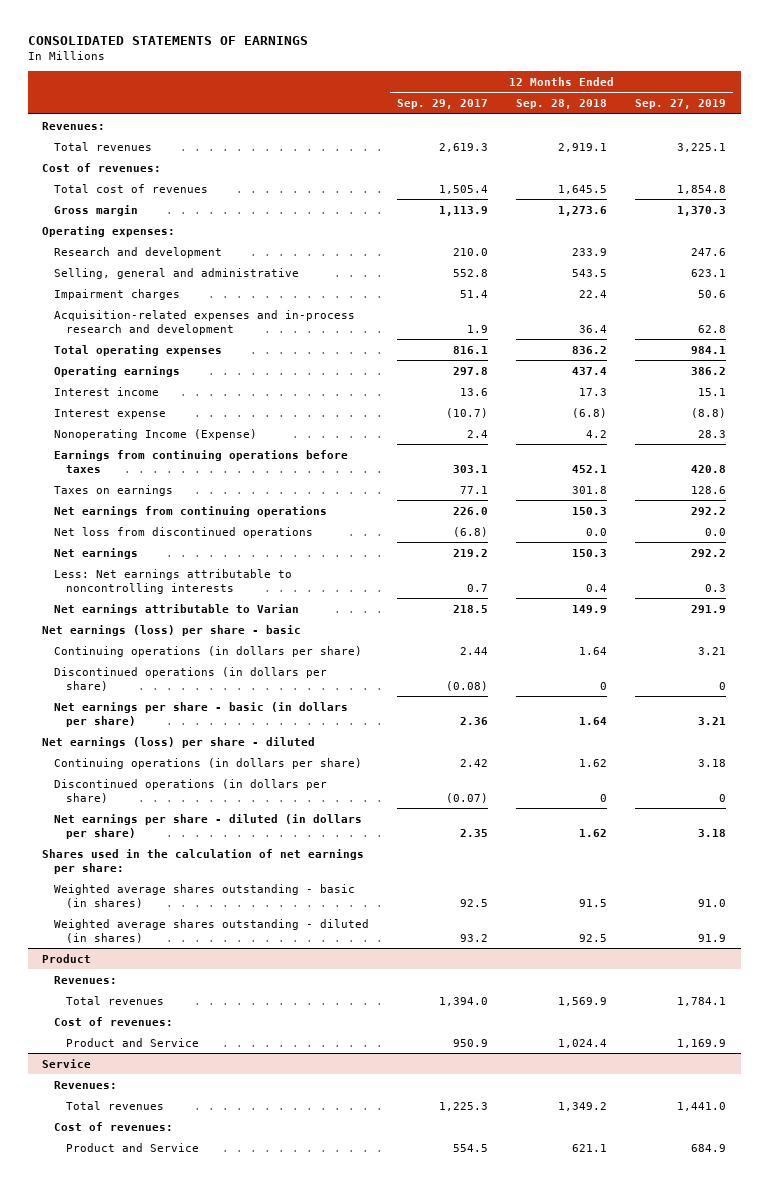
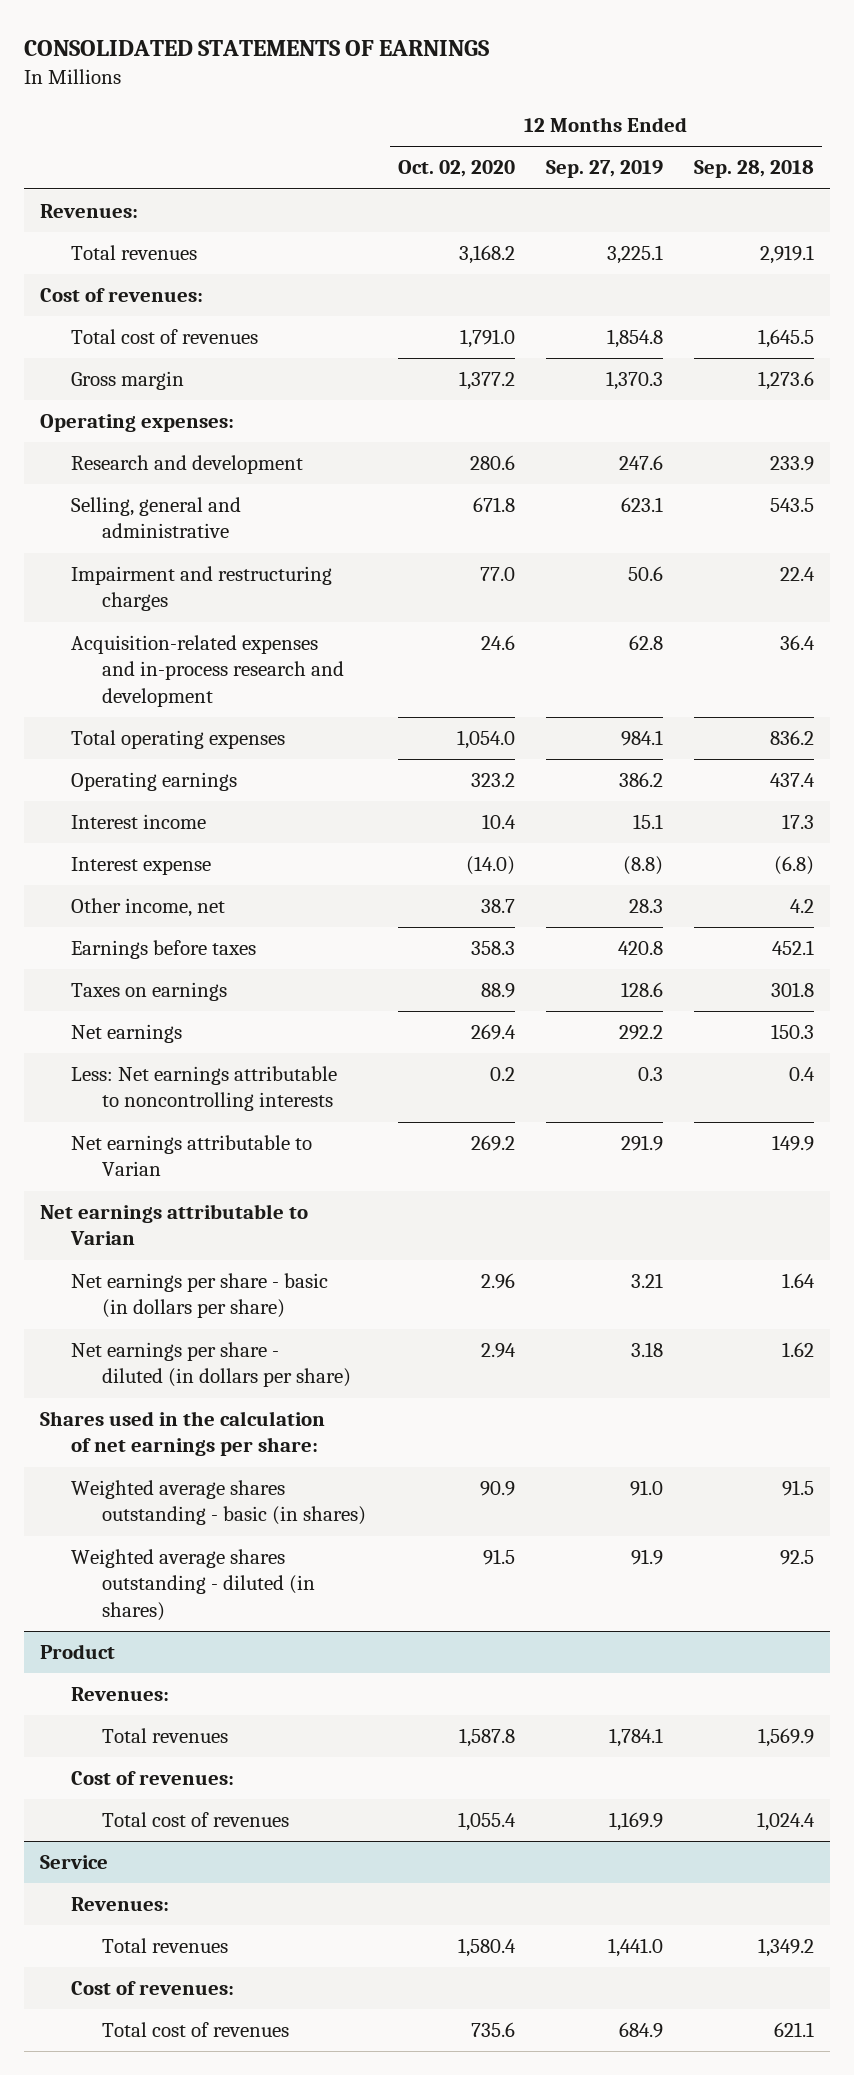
[397,99,489,110] Sep. 29, 2017 -> none
none -> [397,160,515,178] Oct. 02, 2020
[54,288,181,300] Impairment charges -> [71,566,333,612] Impairment and restructuring charges
[54,428,258,440] Nonoperating Income (Expense) -> [71,898,226,918] Other income, net
[54,449,349,473] Earnings from continuing operations before taxes -> [71,940,257,960] Earnings before taxes
[54,505,328,517] Net earnings from continuing operations -> none
[54,526,314,538] Net loss from discontinued operations -> none
[54,645,363,657] Continuing operations (in dollars per share) -> none
[54,666,328,691] Discontinued operations (in dollars per share) -> none
[41,624,301,636] Net earnings (loss) per share - basic -> [39,1204,308,1246] Net earnings attributable to Varian
[41,736,315,748] Net earnings (loss) per share - diluted -> none
[54,757,363,769] Continuing operations (in dollars per share) -> none
[54,778,328,803] Discontinued operations (in dollars per share) -> none
[66,1037,200,1047] Product and Service -> [102,1812,290,1828] Total cost of revenues
[66,1142,200,1152] Product and Service -> [102,2022,290,2038] Total cost of revenues

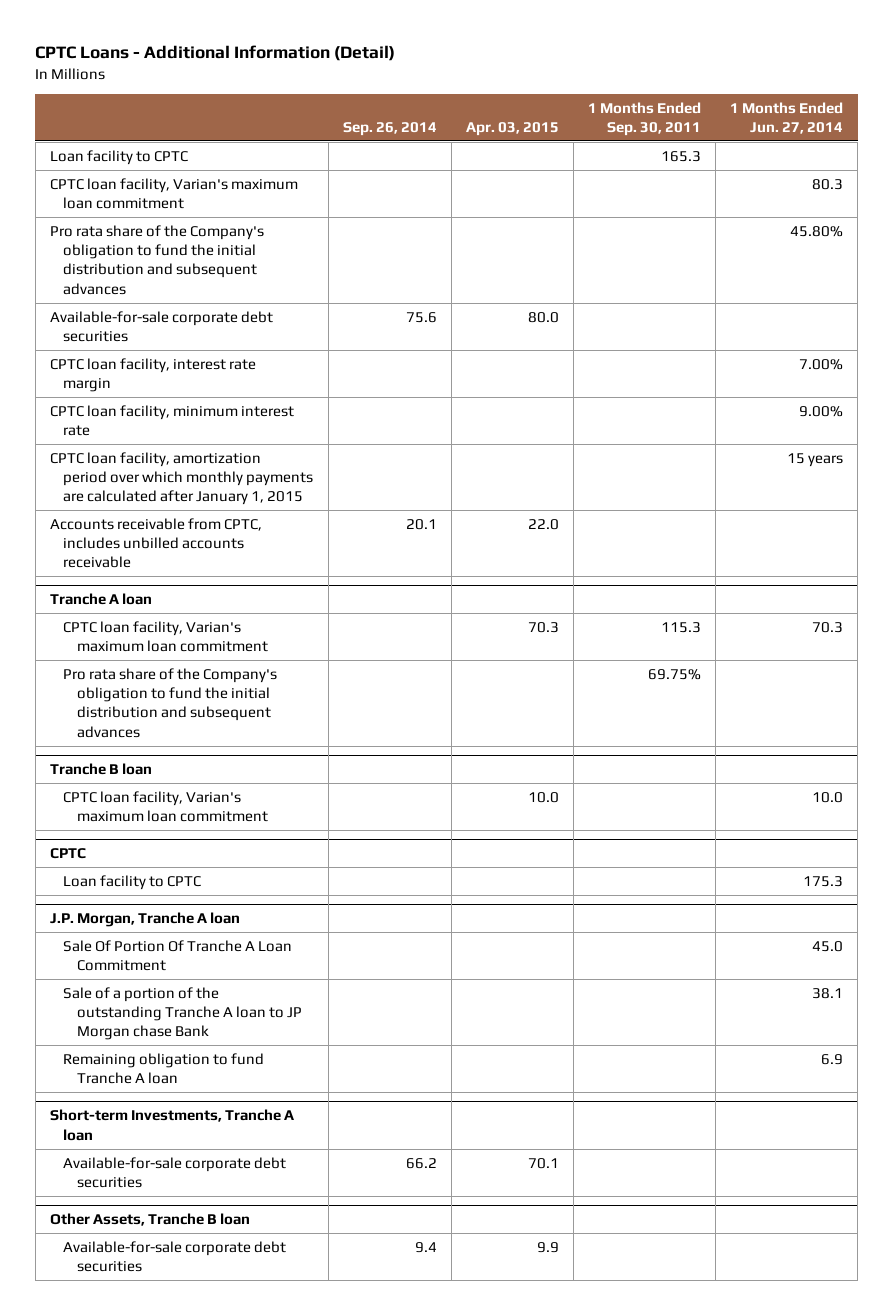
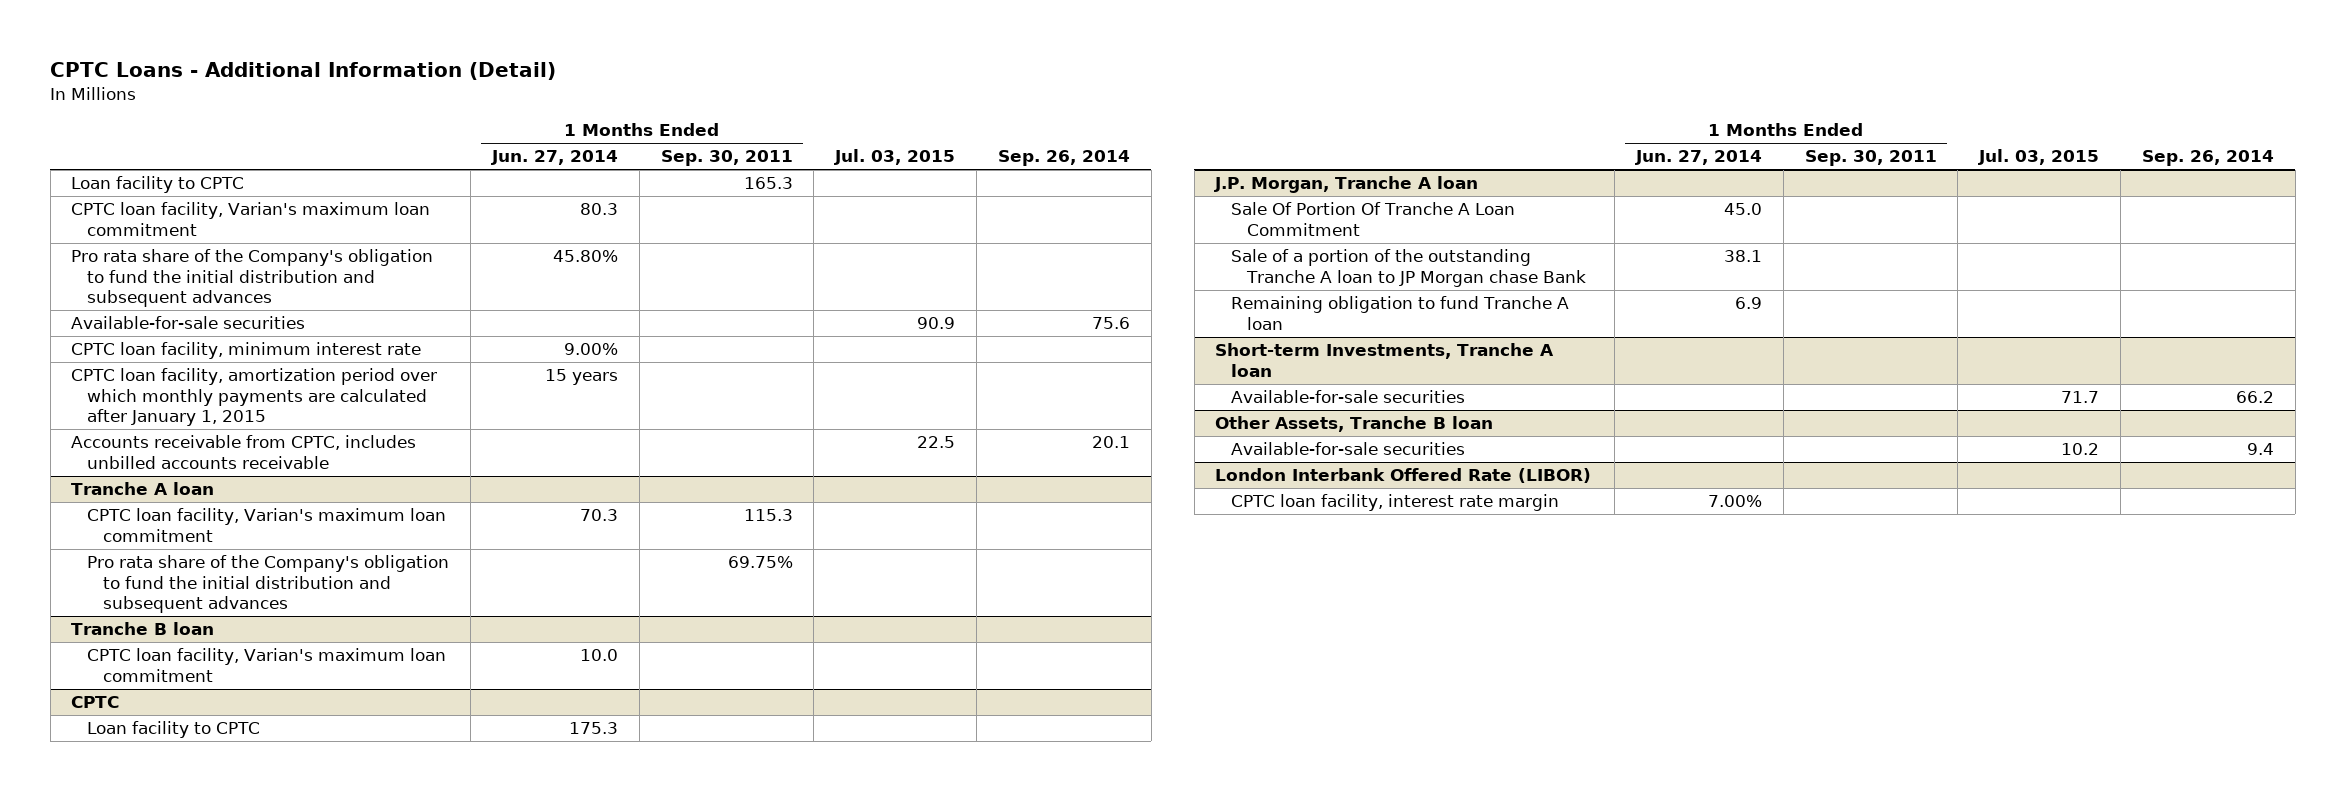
[465,121,559,136] Apr. 03, 2015 -> none
none -> [834,149,956,166] Jul. 03, 2015
[49,357,256,393] CPTC loan facility, interest rate margin -> none
[49,310,273,343] Available-for-sale corporate debt securities -> [71,316,306,330] Available-for-sale securities
[63,1156,287,1189] Available-for-sale corporate debt securities -> [1231,390,1466,404] Available-for-sale securities
[63,1240,287,1273] Available-for-sale corporate debt securities -> [1231,442,1466,456] Available-for-sale securities
none -> [1215,468,1592,484] London Interbank Offered Rate (LIBOR)
none -> [1231,494,1560,512] CPTC loan facility, interest rate margin

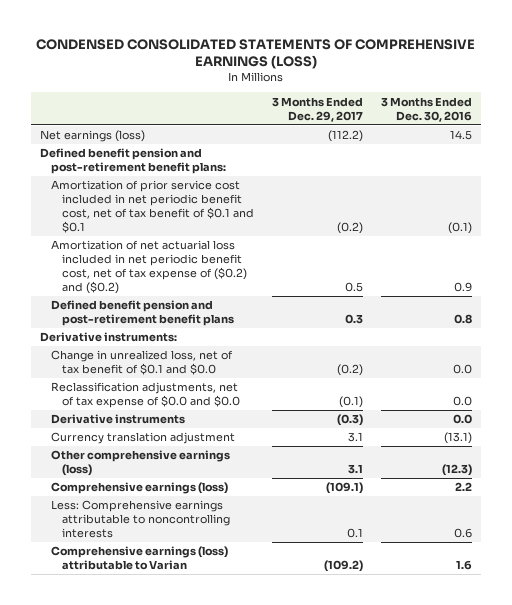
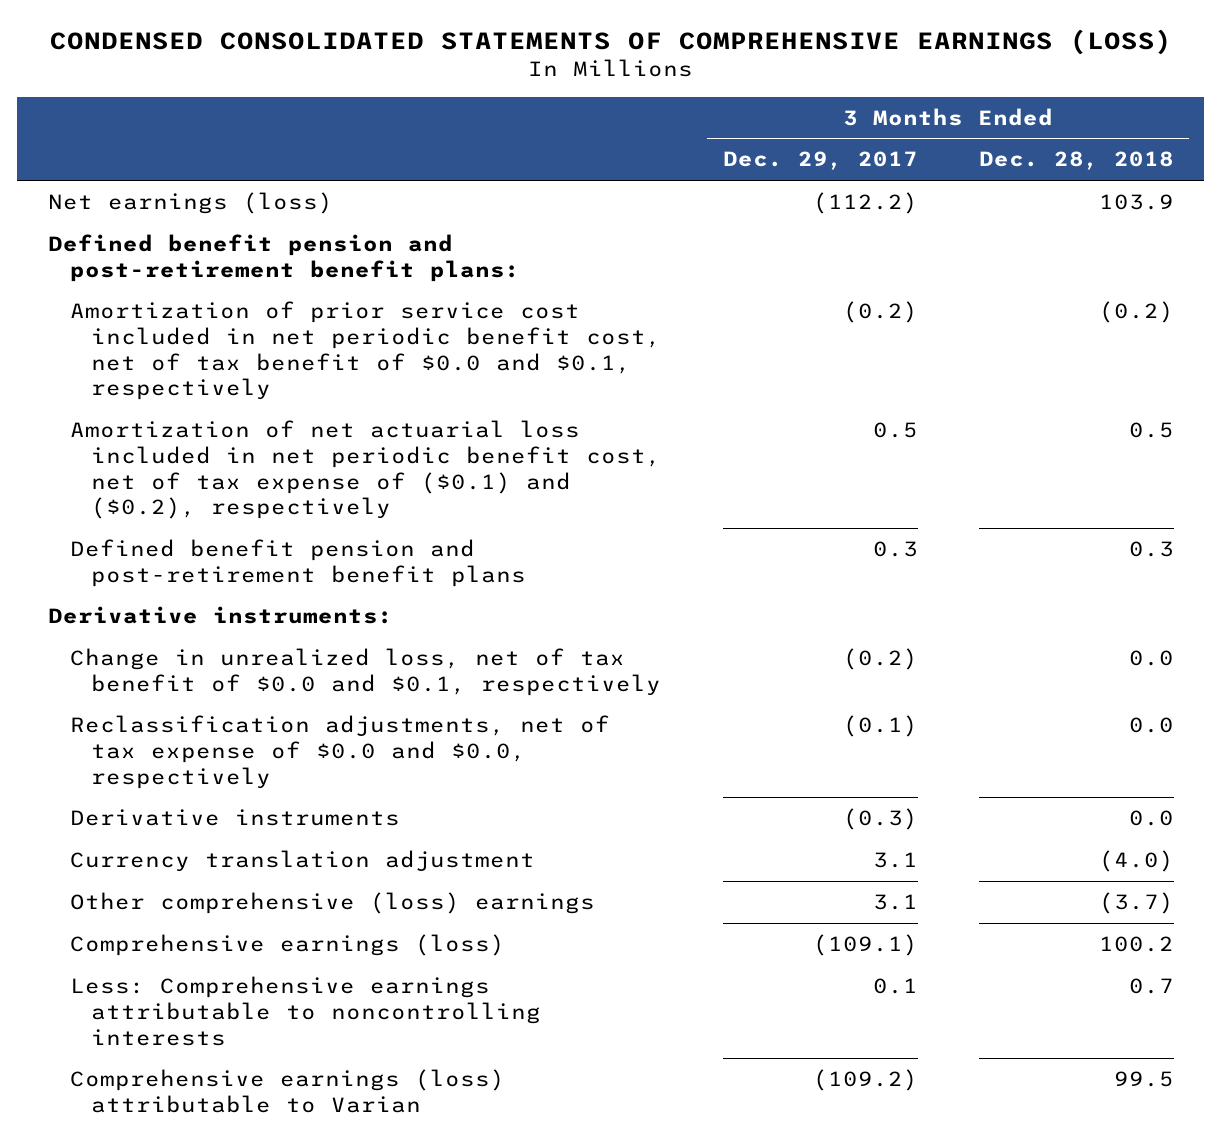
[380,96,472,122] 3 Months Ended Dec. 30, 2016 -> none
none -> [978,151,1174,171] Dec. 28, 2018
[51,180,254,233] Amortization of prior service cost included in net periodic benefit cost, net of tax benefit of $0.1 and $0.1 -> [69,300,662,401] Amortization of prior service cost included in net periodic benefit cost, net of tax benefit of $0.0 and $0.1, respectively
[51,240,247,294] Amortization of net actuarial loss included in net periodic benefit cost, net of tax expense of ($0.2) and ($0.2) -> [69,419,662,520] Amortization of net actuarial loss included in net periodic benefit cost, net of tax expense of ($0.1) and ($0.2), respectively
[51,350,234,376] Change in unrealized loss, net of tax benefit of $0.1 and $0.0 -> [69,647,662,696] Change in unrealized loss, net of tax benefit of $0.0 and $0.1, respectively
[51,382,240,409] Reclassification adjustments, net of tax expense of $0.0 and $0.0 -> [69,714,610,789] Reclassification adjustments, net of tax expense of $0.0 and $0.0, respectively
[51,450,231,477] Other comprehensive earnings (loss) -> [69,891,595,914] Other comprehensive (loss) earnings

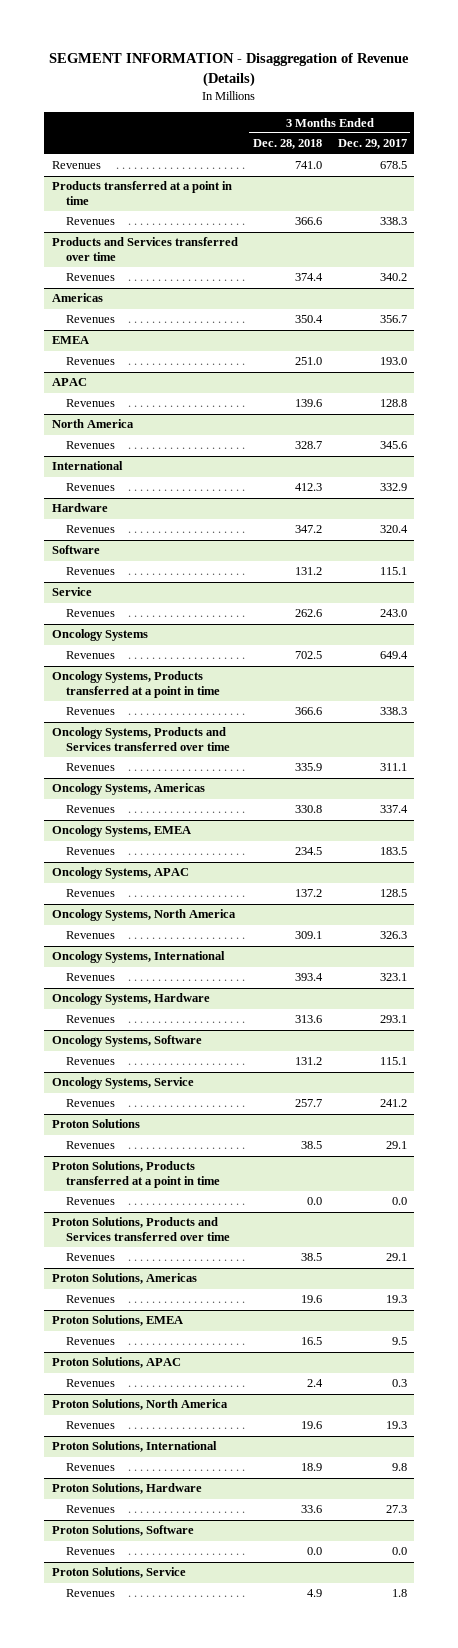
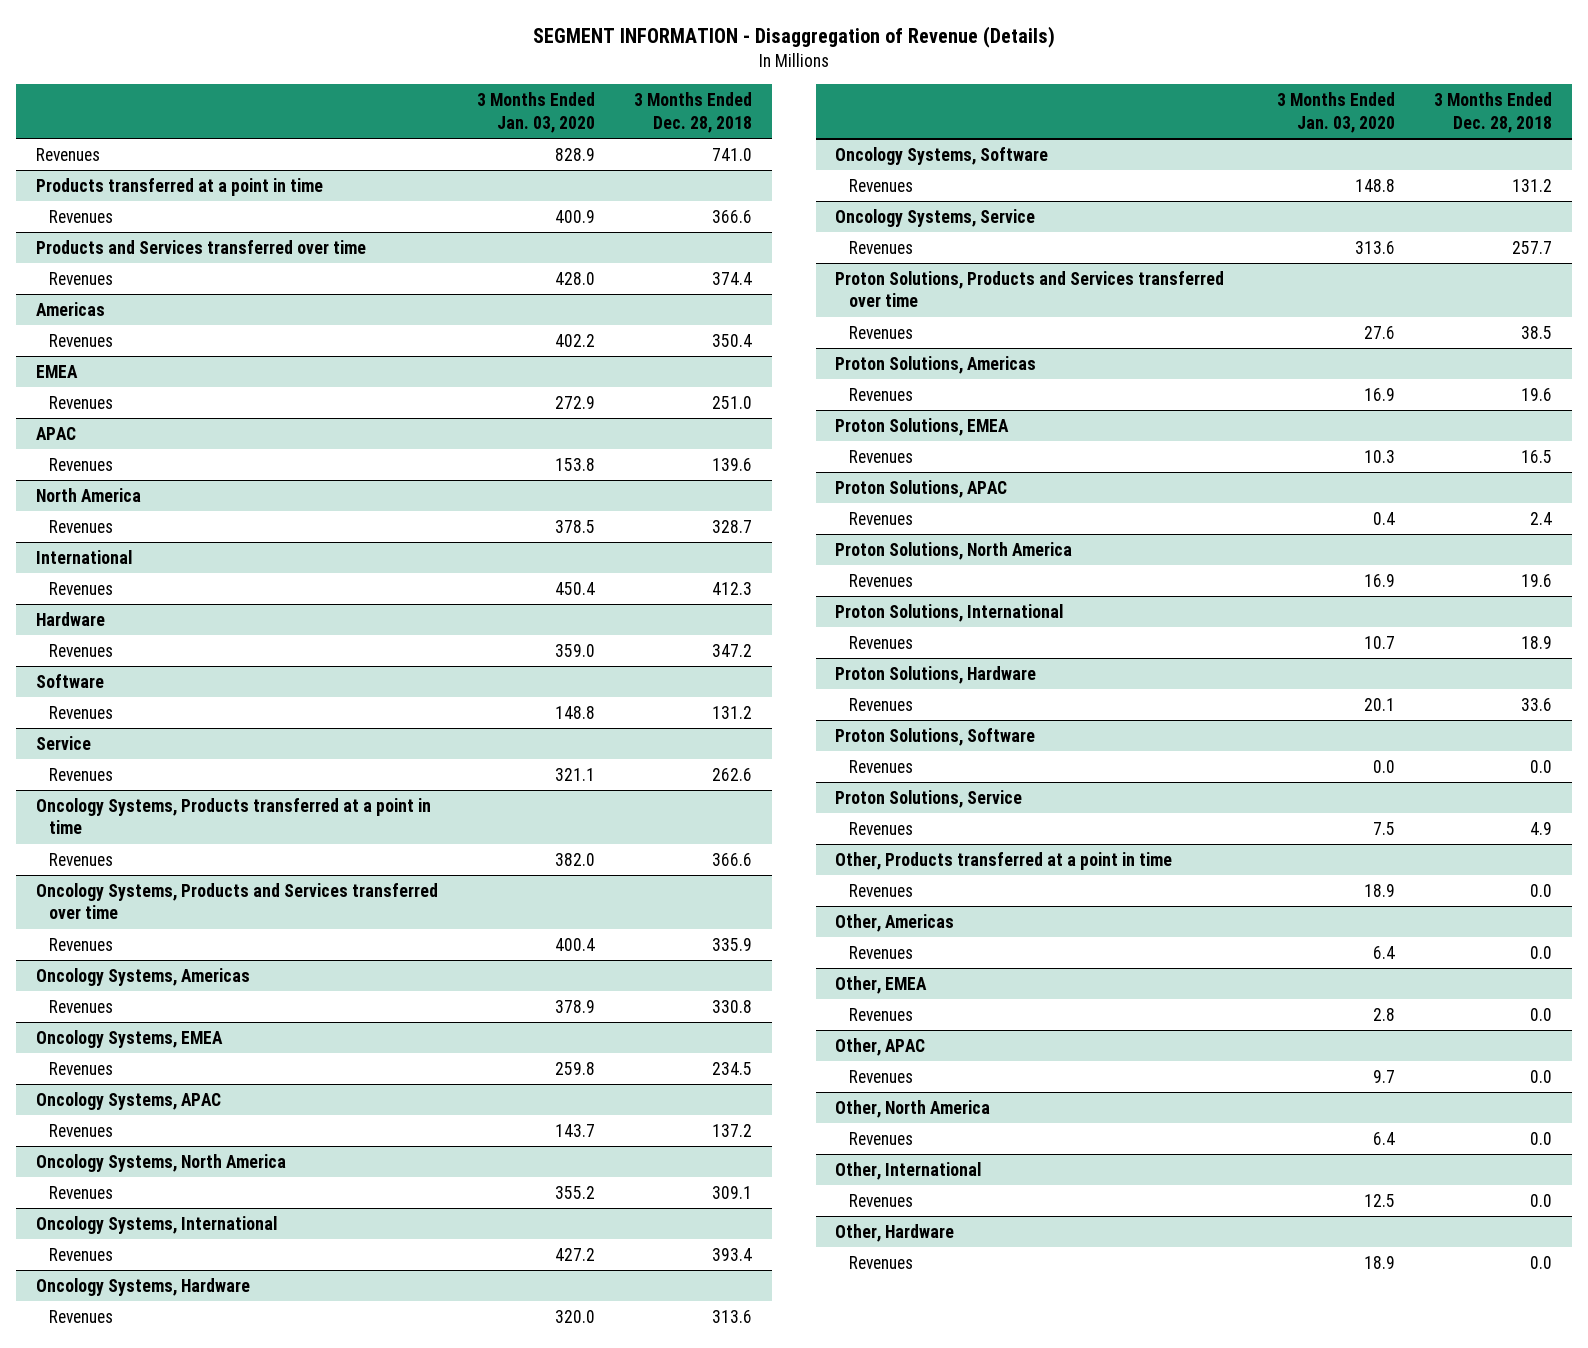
[337,139,407,150] Dec. 29, 2017 -> none
none -> [477,92,596,133] 3 Months Ended Jan. 03, 2020
[51,629,148,642] Oncology Systems -> none
[65,651,115,660] Revenues -> none
[51,1119,140,1129] Proton Solutions -> none
[65,1141,115,1150] Revenues -> none
[51,1161,220,1189] Proton Solutions, Products transferred at a point in time -> none
[65,1197,115,1206] Revenues -> none
none -> [835,851,1173,870] Other, Products transferred at a point in time
none -> [849,883,914,897] Revenues
none -> [835,913,955,932] Other, Americas
none -> [849,945,914,959] Revenues
none -> [835,975,928,994] Other, EMEA
none -> [849,1007,914,1021] Revenues
none -> [835,1037,926,1056] Other, APAC
none -> [849,1069,914,1083] Revenues
none -> [835,1099,991,1118] Other, North America
none -> [849,1131,914,1145] Revenues
none -> [835,1161,982,1180] Other, International
none -> [849,1193,914,1207] Revenues
none -> [835,1223,955,1242] Other, Hardware
none -> [849,1255,914,1269] Revenues

